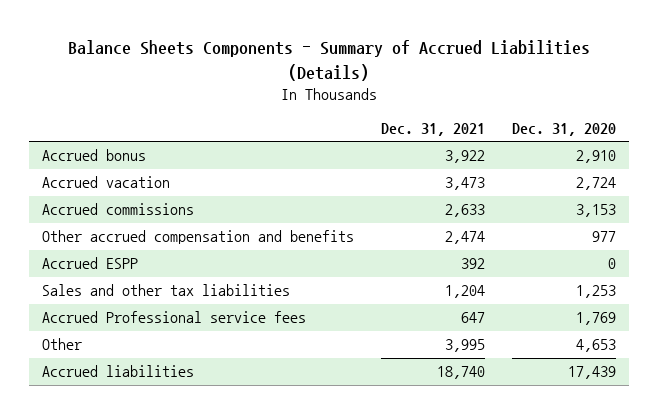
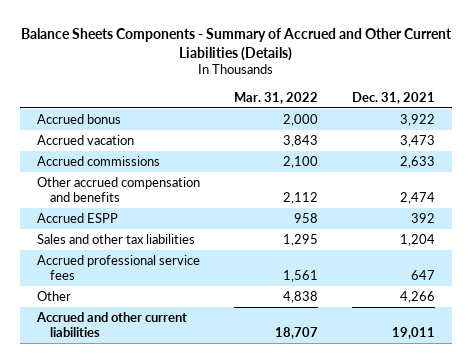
[67,40,590,81] Balance Sheets Components - Summary of Accrued Liabilities (Details) -> [20,27,452,61] Balance Sheets Components - Summary of Accrued and Other Current Liabilities (Details)
[511,123,616,137] Dec. 31, 2020 -> none
none -> [233,91,318,104] Mar. 31, 2022
[41,311,306,324] Accrued Professional service fees -> [36,254,200,280] Accrued professional service fees
[444,339,485,353] 3,995 -> [399,290,435,303] 4,266
[41,365,194,378] Accrued liabilities -> [35,311,187,337] Accrued and other current liabilities
[436,366,485,380] 18,740 -> [391,326,435,339] 19,011

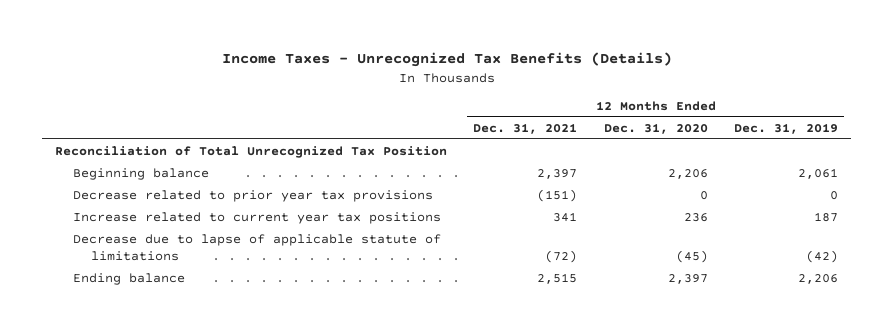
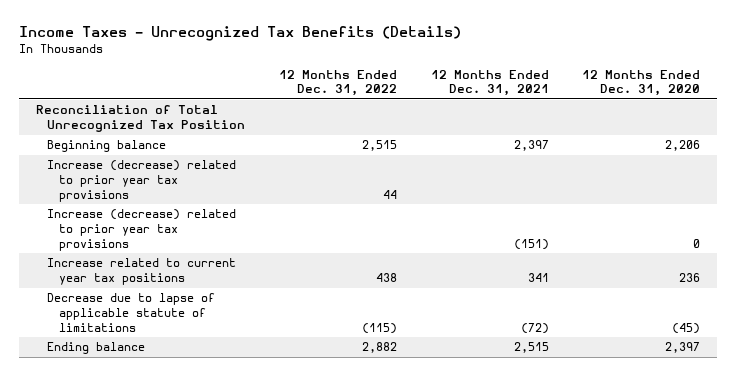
[733,122,838,134] Dec. 31, 2019 -> none
none -> [279,69,398,97] 12 Months Ended Dec. 31, 2022
none -> [47,160,237,202] Increase (decrease) related to prior year tax provisions
[73,189,434,202] Decrease related to prior year tax provisions -> [47,209,237,251] Increase (decrease) related to prior year tax provisions

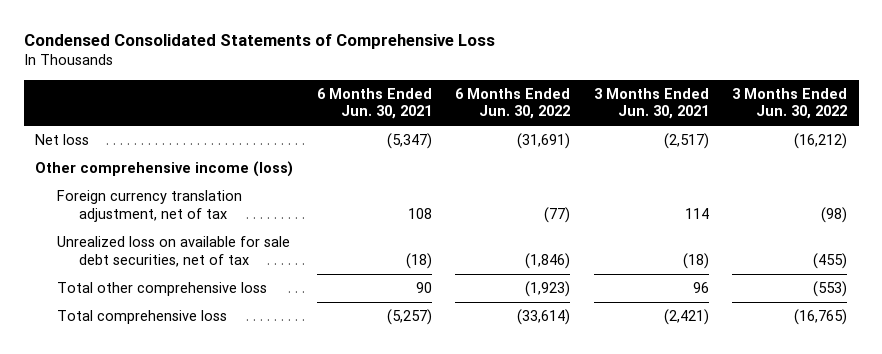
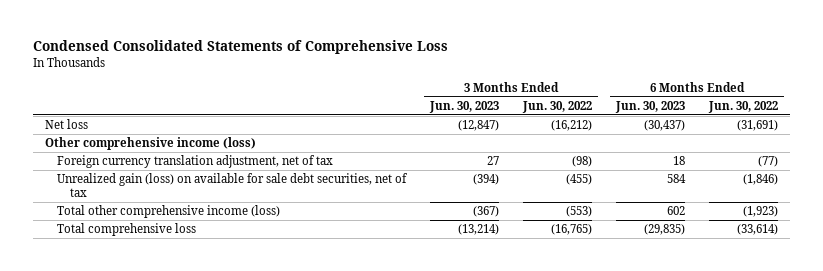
[316,88,432,120] 6 Months Ended Jun. 30, 2021 -> none
[593,88,709,120] 3 Months Ended Jun. 30, 2021 -> none
none -> [429,101,500,114] Jun. 30, 2023
none -> [615,101,686,114] Jun. 30, 2023
[57,236,291,267] Unrealized loss on available for sale debt securities, net of tax -> [57,173,409,197] Unrealized gain (loss) on available for sale debt securities, net of tax
[57,282,268,297] Total other comprehensive loss -> [57,205,281,219] Total other comprehensive income (loss)

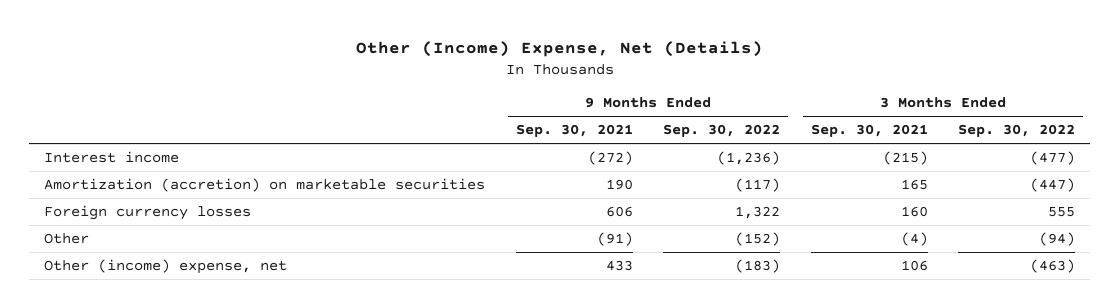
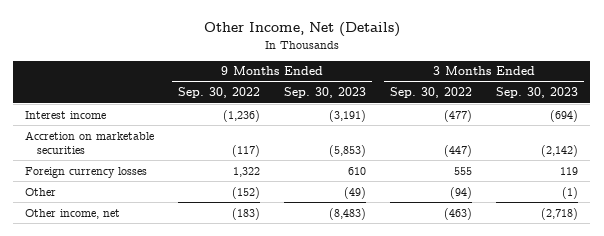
[355,40,763,57] Other (Income) Expense, Net (Details) -> [203,22,400,38] Other Income, Net (Details)
[515,124,633,138] Sep. 30, 2021 -> none
[810,124,928,138] Sep. 30, 2021 -> none
none -> [284,87,367,99] Sep. 30, 2023
none -> [496,87,579,99] Sep. 30, 2023
[44,178,486,193] Amortization (accretion) on marketable securities -> [25,130,155,155] Accretion on marketable securities
[44,259,288,275] Other (income) expense, net -> [25,208,121,219] Other income, net

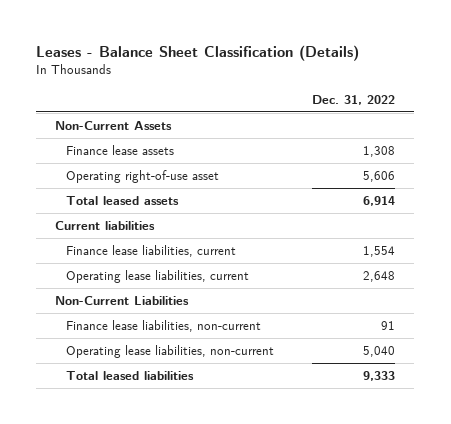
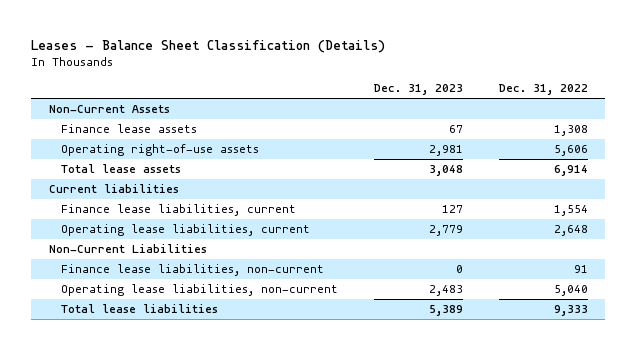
none -> [373,84,463,96] Dec. 31, 2023
[66,169,220,183] Operating right-of-use asset -> [61,144,260,157] Operating right-of-use assets
[66,195,180,205] Total leased assets -> [61,164,182,174] Total lease assets
[66,370,195,380] Total leased liabilities -> [61,304,219,314] Total lease liabilities

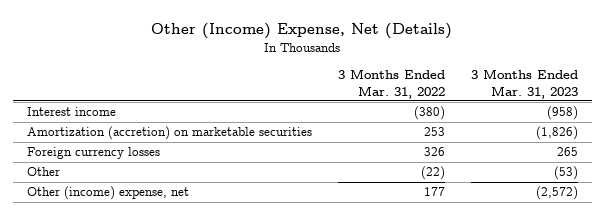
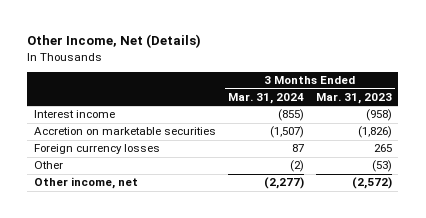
[151,22,453,39] Other (Income) Expense, Net (Details) -> [27,34,202,49] Other Income, Net (Details)
[337,69,445,99] 3 Months Ended Mar. 31, 2022 -> none
none -> [227,92,304,104] Mar. 31, 2024
[26,126,312,141] Amortization (accretion) on marketable securities -> [33,127,216,136] Accretion on marketable securities
[26,186,189,201] Other (income) expense, net -> [33,177,138,190] Other income, net

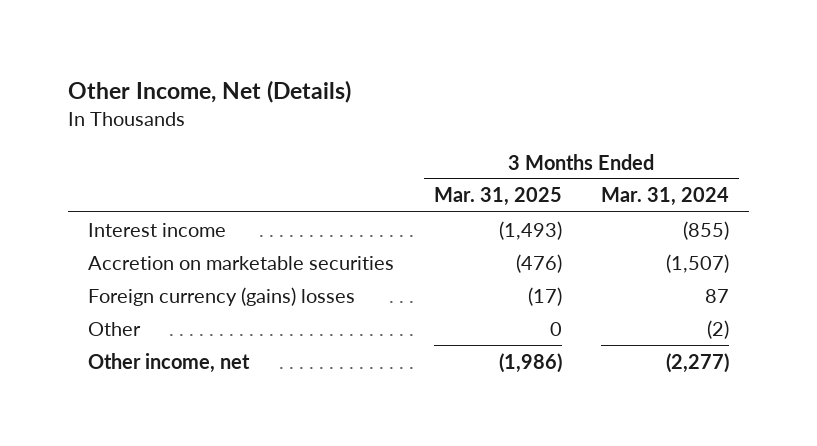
[315,92,392,104] Mar. 31, 2023 -> none
none -> [433,187,562,207] Mar. 31, 2025
[33,144,160,155] Foreign currency losses -> [88,286,356,306] Foreign currency (gains) losses

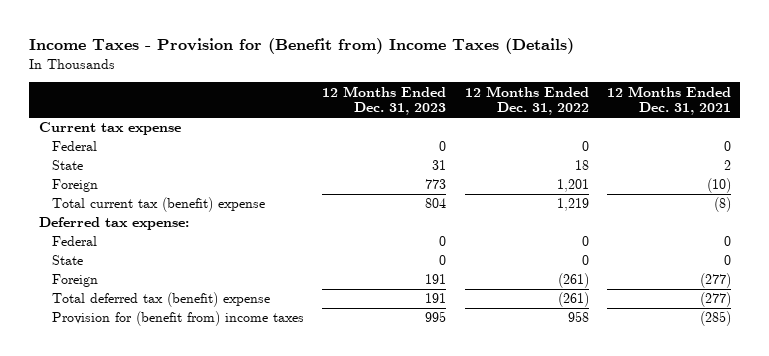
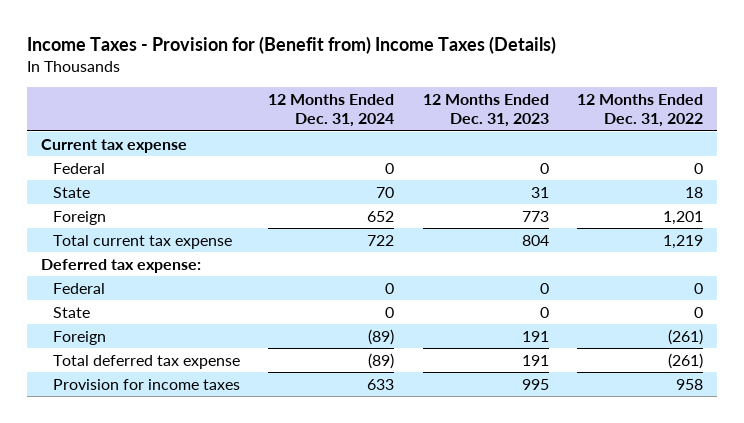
[606,85,731,116] 12 Months Ended Dec. 31, 2021 -> none
none -> [268,93,395,127] 12 Months Ended Dec. 31, 2024
[52,197,266,213] Total current tax (benefit) expense -> [52,234,232,249] Total current tax expense
[52,292,271,308] Total deferred tax (benefit) expense -> [52,354,240,369] Total deferred tax expense
[52,311,305,327] Provision for (benefit from) income taxes -> [52,378,240,390] Provision for income taxes

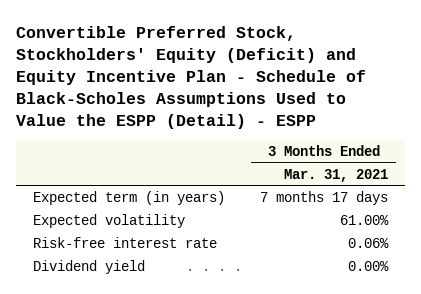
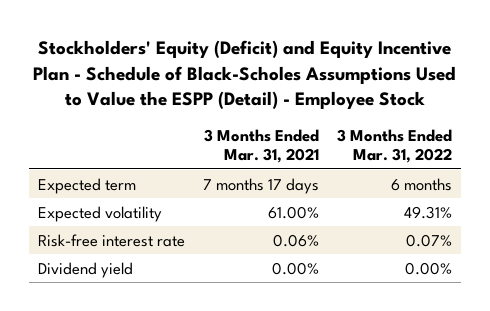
[15,25,366,129] Convertible Preferred Stock, Stockholders' Equity (Deficit) and Equity Incentive Plan - Schedule of Black-Scholes Assumptions Used to Value the ESPP (Detail) - ESPP -> [33,40,457,110] Stockholders' Equity (Deficit) and Equity Incentive Plan - Schedule of Black-Scholes Assumptions Used to Value the ESPP (Detail) - Employee Stock
none -> [337,129,453,164] 3 Months Ended Mar. 31, 2022
[32,191,225,206] Expected term (in years) -> [37,177,136,194] Expected term

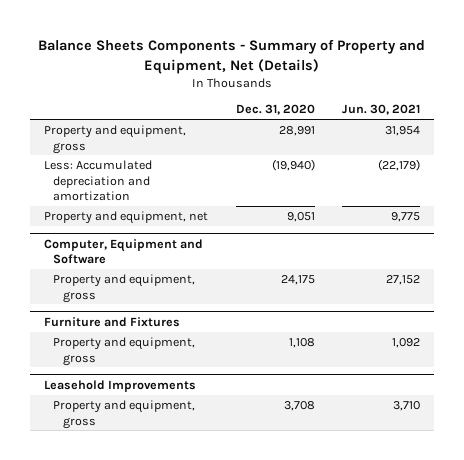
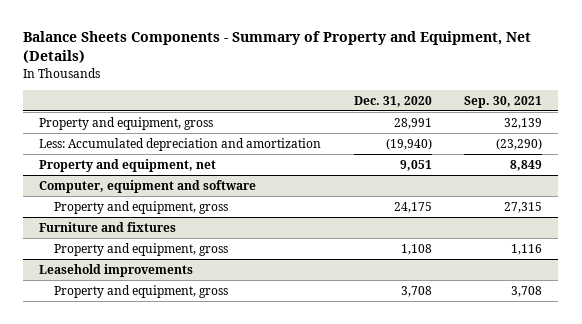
[342,104,421,116] Jun. 30, 2021 -> none
none -> [464,95,543,108] Sep. 30, 2021
[43,238,203,265] Computer, Equipment and Software -> [39,180,257,194] Computer, equipment and software
[43,316,180,327] Furniture and Fixtures -> [39,222,177,233] Furniture and fixtures
[43,379,196,392] Leasehold Improvements -> [39,264,194,278] Leasehold improvements

